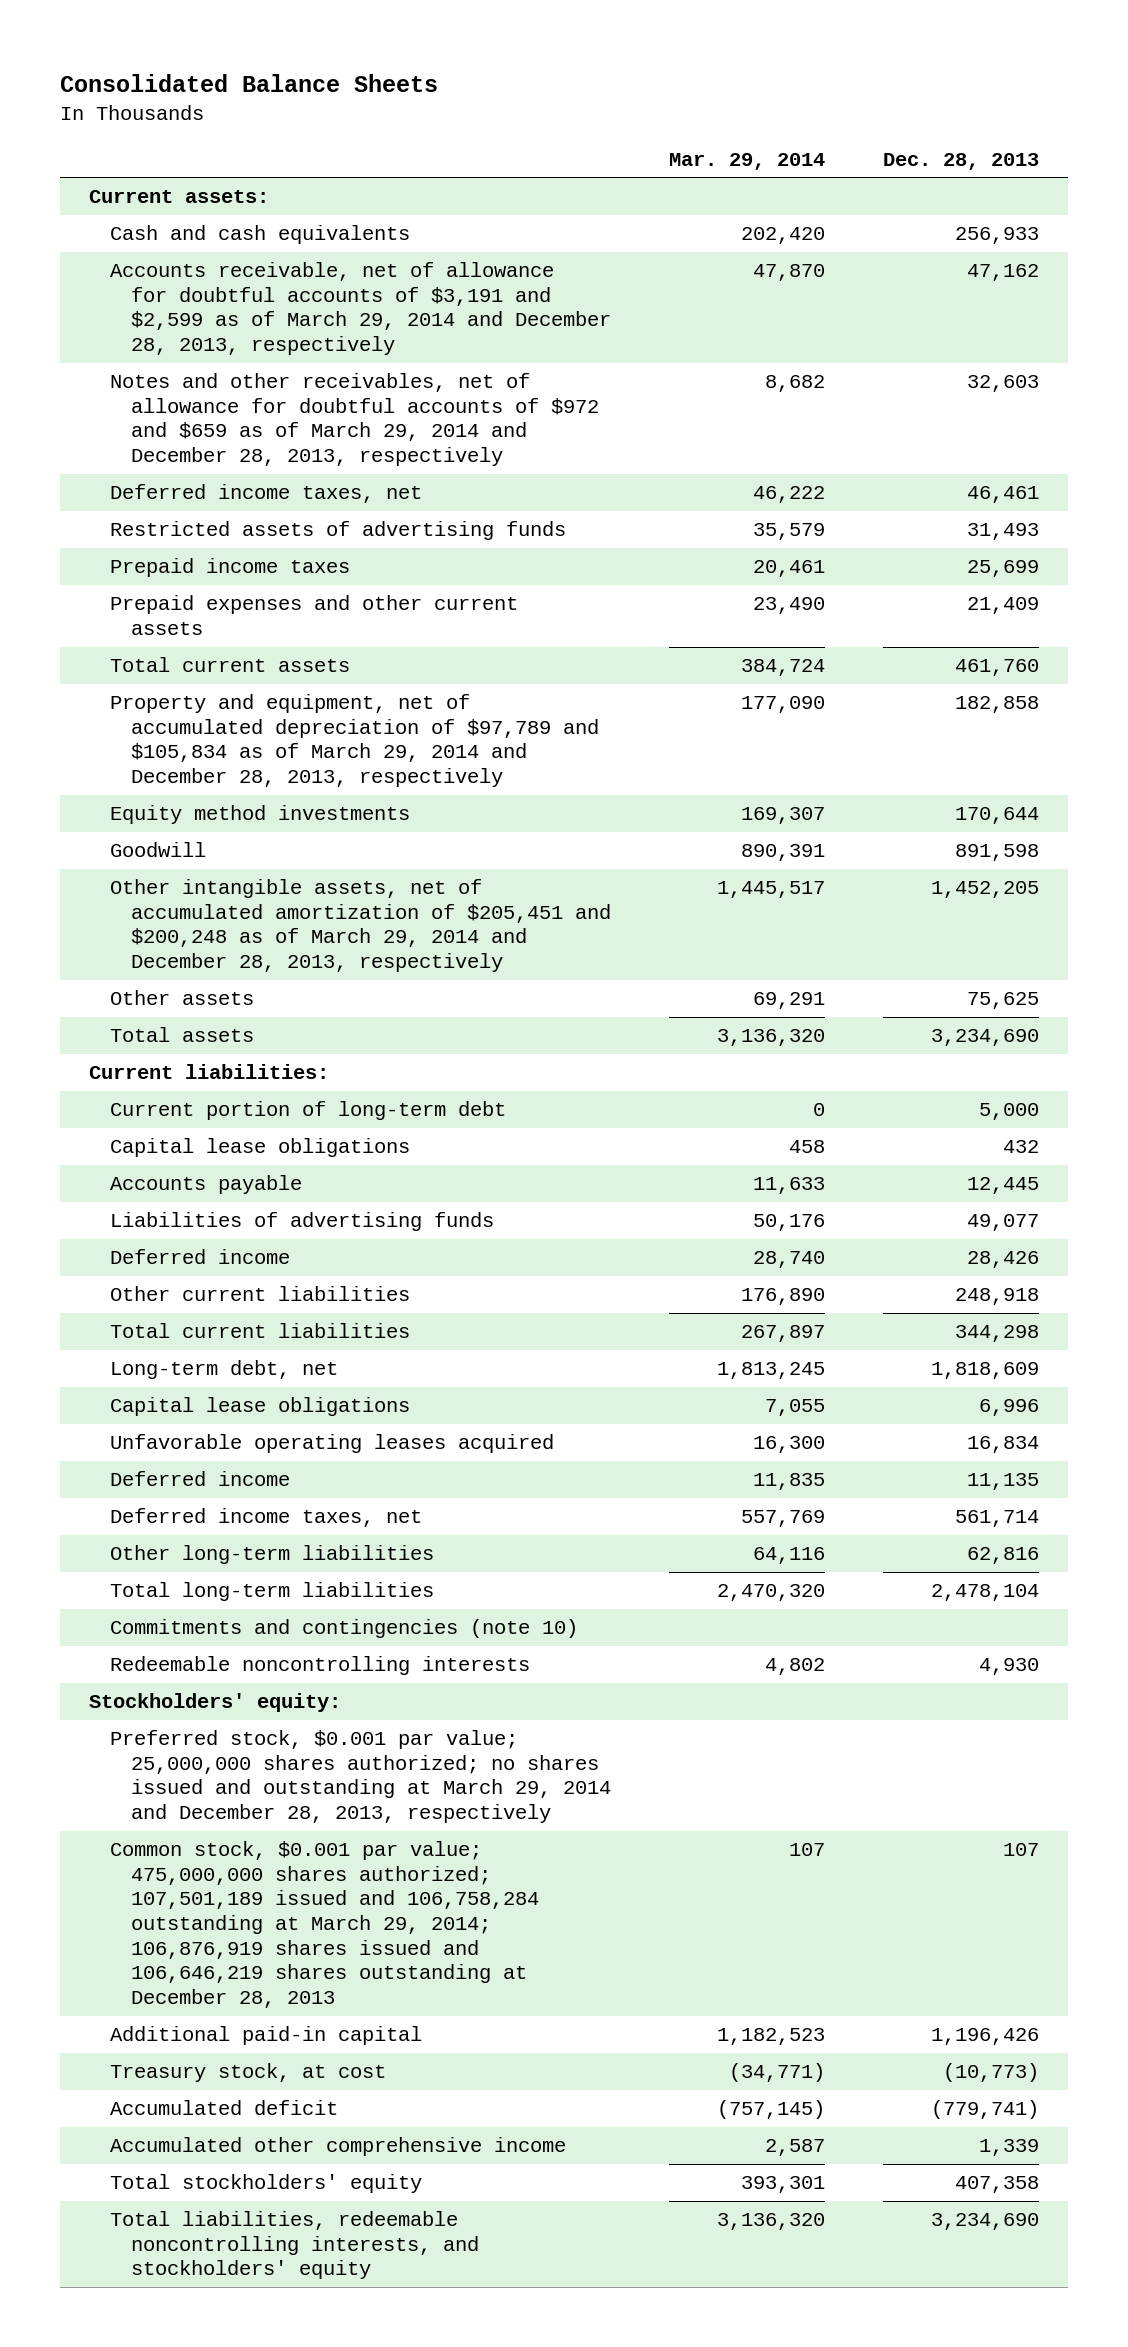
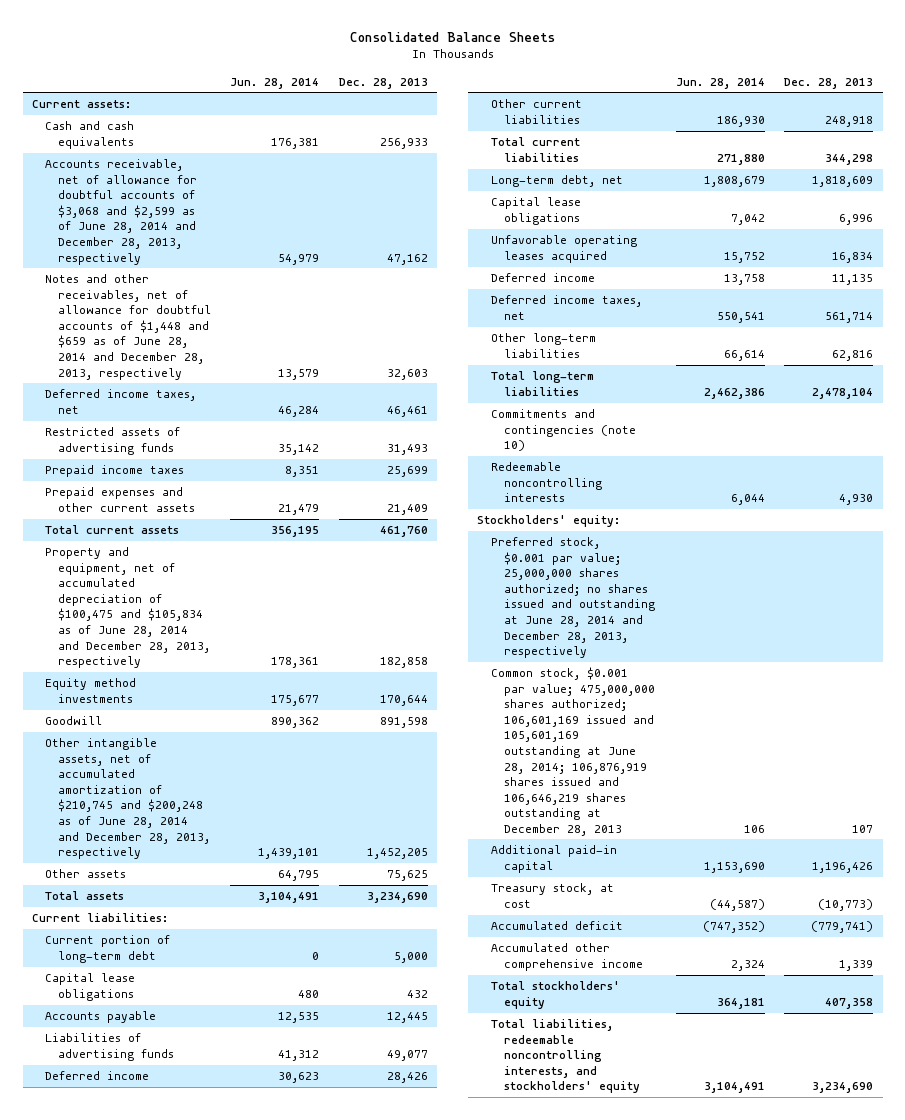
[669,152,826,170] Mar. 29, 2014 -> none
none -> [230,77,320,89] Jun. 28, 2014
[110,262,612,356] Accounts receivable, net of allowance for doubtful accounts of $3,191 and $2,599 as of March 29, 2014 and December 28, 2013, respectively -> [45,159,198,265] Accounts receivable, net of allowance for doubtful accounts of $3,068 and $2,599 as of June 28, 2014 and December 28, 2013, respectively
[110,373,600,467] Notes and other receivables, net of allowance for doubtful accounts of $972 and $659 as of March 29, 2014 and December 28, 2013, respectively -> [45,274,212,380] Notes and other receivables, net of allowance for doubtful accounts of $1,448 and $659 as of June 28, 2014 and December 28, 2013, respectively
[110,694,600,788] Property and equipment, net of accumulated depreciation of $97,789 and $105,834 as of March 29, 2014 and December 28, 2013, respectively -> [45,547,211,669] Property and equipment, net of accumulated depreciation of $100,475 and $105,834 as of June 28, 2014 and December 28, 2013, respectively
[110,879,612,973] Other intangible assets, net of accumulated amortization of $205,451 and $200,248 as of March 29, 2014 and December 28, 2013, respectively -> [45,738,211,860] Other intangible assets, net of accumulated amortization of $210,745 and $200,248 as of June 28, 2014 and December 28, 2013, respectively
[110,1730,612,1824] Preferred stock, $0.001 par value; 25,000,000 shares authorized; no shares issued and outstanding at March 29, 2014 and December 28, 2013, respectively -> [490,537,655,659] Preferred stock, $0.001 par value; 25,000,000 shares authorized; no shares issued and outstanding at June 28, 2014 and December 28, 2013, respectively
[110,1841,540,2008] Common stock, $0.001 par value; 475,000,000 shares authorized; 107,501,189 issued and 106,758,284 outstanding at March 29, 2014; 106,876,919 shares issued and 106,646,219 shares outstanding at December 28, 2013 -> [490,667,655,836] Common stock, $0.001 par value; 475,000,000 shares authorized; 106,601,169 issued and 105,601,169 outstanding at June 28, 2014; 106,876,919 shares issued and 106,646,219 shares outstanding at December 28, 2013

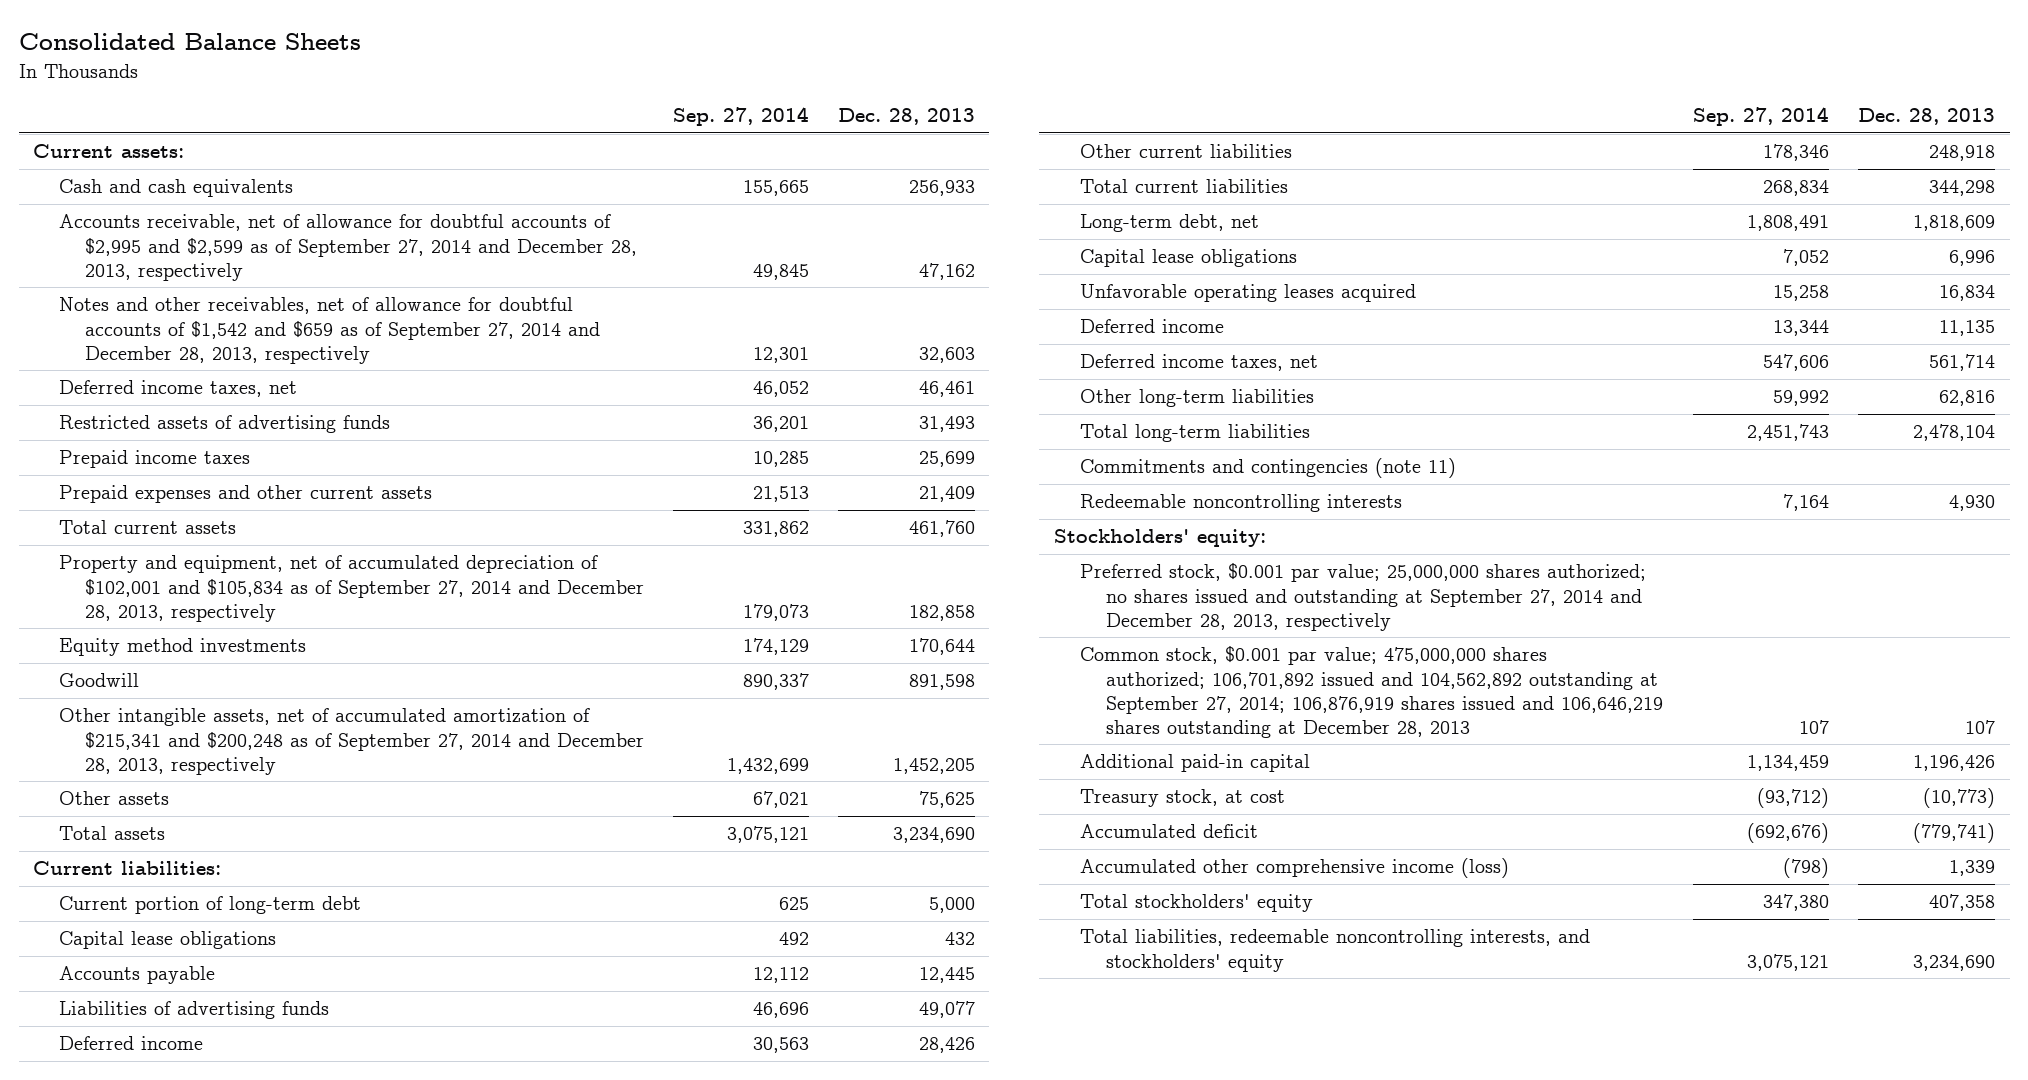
[230,77,320,89] Jun. 28, 2014 -> none
none -> [672,107,809,127] Sep. 27, 2014
[45,159,198,265] Accounts receivable, net of allowance for doubtful accounts of $3,068 and $2,599 as of June 28, 2014 and December 28, 2013, respectively -> [59,214,638,281] Accounts receivable, net of allowance for doubtful accounts of $2,995 and $2,599 as of September 27, 2014 and December 28, 2013, respectively
[45,274,212,380] Notes and other receivables, net of allowance for doubtful accounts of $1,448 and $659 as of June 28, 2014 and December 28, 2013, respectively -> [59,297,601,364] Notes and other receivables, net of allowance for doubtful accounts of $1,542 and $659 as of September 27, 2014 and December 28, 2013, respectively
[45,547,211,669] Property and equipment, net of accumulated depreciation of $100,475 and $105,834 as of June 28, 2014 and December 28, 2013, respectively -> [59,555,645,622] Property and equipment, net of accumulated depreciation of $102,001 and $105,834 as of September 27, 2014 and December 28, 2013, respectively
[45,738,211,860] Other intangible assets, net of accumulated amortization of $210,745 and $200,248 as of June 28, 2014 and December 28, 2013, respectively -> [59,708,645,775] Other intangible assets, net of accumulated amortization of $215,341 and $200,248 as of September 27, 2014 and December 28, 2013, respectively
[490,409,636,452] Commitments and contingencies (note 10) -> [1079,458,1456,479] Commitments and contingencies (note 11)
[490,537,655,659] Preferred stock, $0.001 par value; 25,000,000 shares authorized; no shares issued and outstanding at June 28, 2014 and December 28, 2013, respectively -> [1079,563,1646,631] Preferred stock, $0.001 par value; 25,000,000 shares authorized; no shares issued and outstanding at September 27, 2014 and December 28, 2013, respectively
[490,667,655,836] Common stock, $0.001 par value; 475,000,000 shares authorized; 106,601,169 issued and 105,601,169 outstanding at June 28, 2014; 106,876,919 shares issued and 106,646,219 shares outstanding at December 28, 2013 -> [1079,646,1663,738] Common stock, $0.001 par value; 475,000,000 shares authorized; 106,701,892 issued and 104,562,892 outstanding at September 27, 2014; 106,876,919 shares issued and 106,646,219 shares outstanding at December 28, 2013
[490,943,643,971] Accumulated other comprehensive income -> [1079,858,1509,879] Accumulated other comprehensive income (loss)

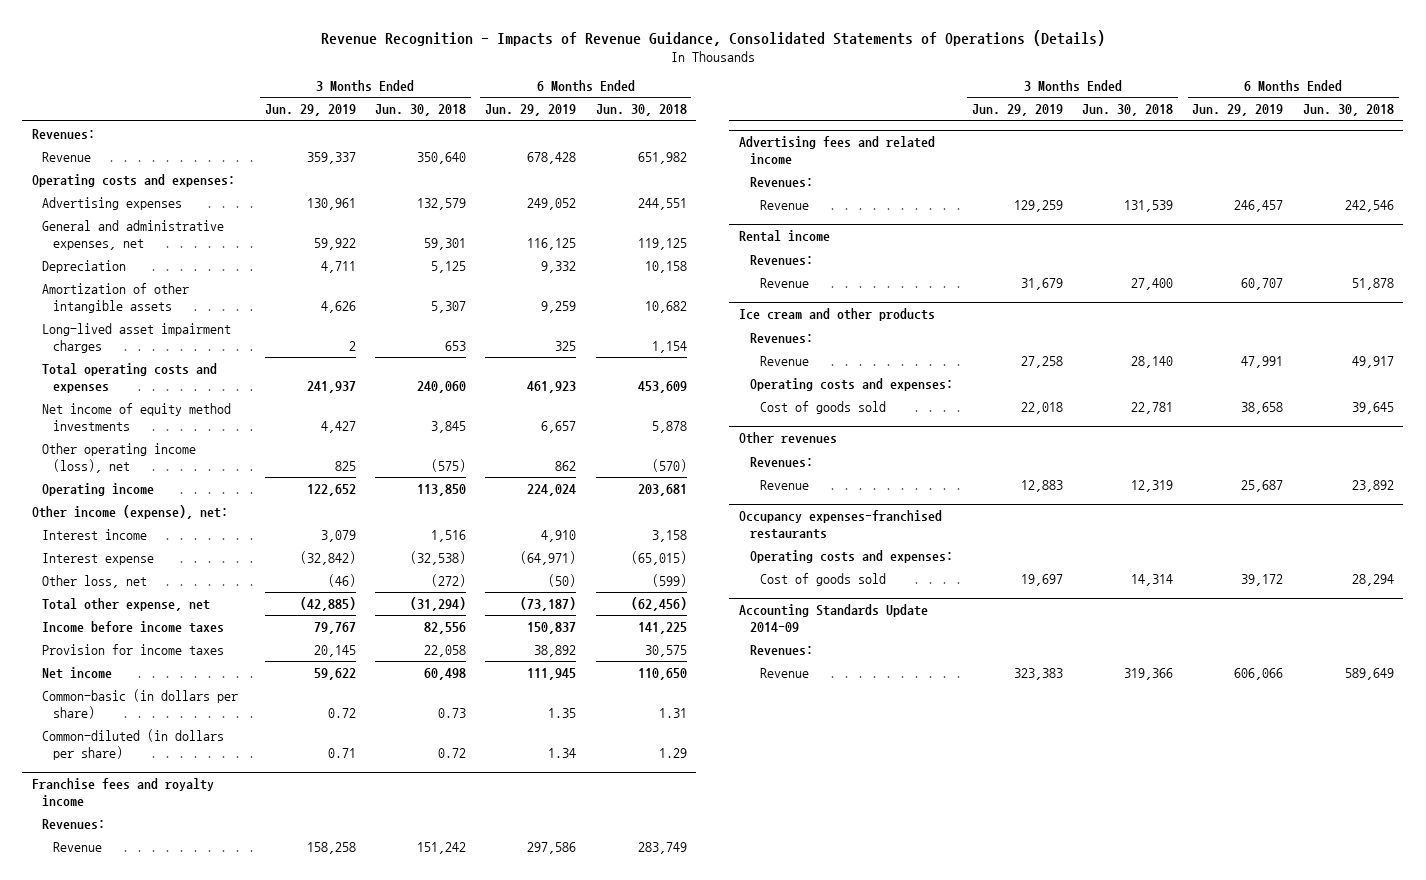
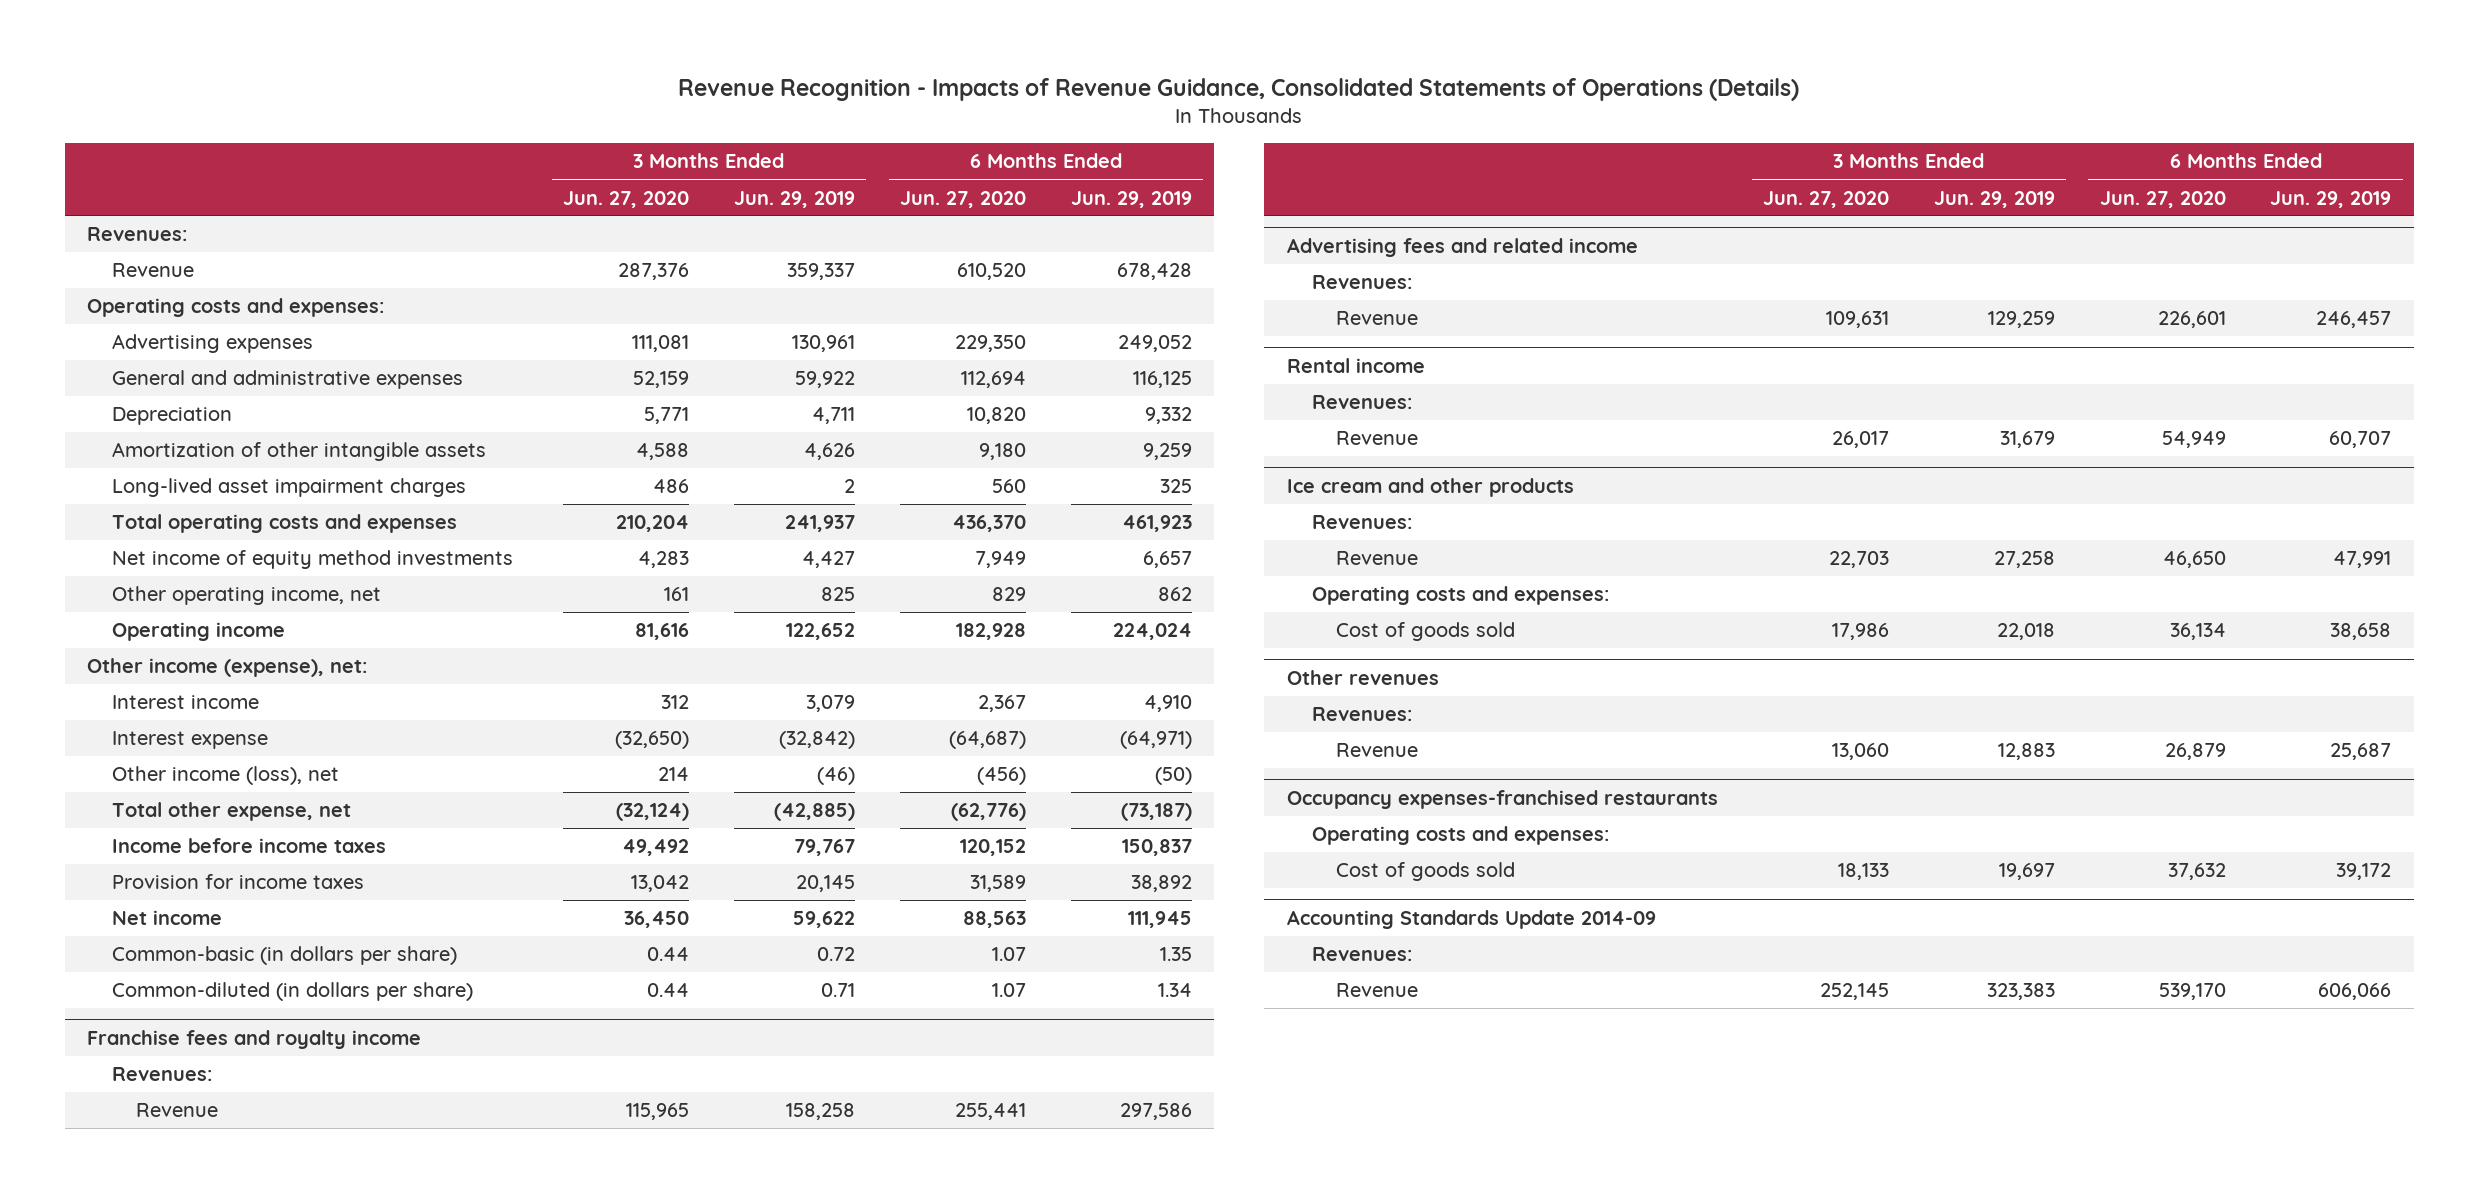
[375,104,467,117] Jun. 30, 2018 -> none
[595,104,687,117] Jun. 30, 2018 -> none
none -> [563,190,690,208] Jun. 27, 2020
none -> [899,190,1026,208] Jun. 27, 2020
[42,219,225,250] General and administrative expenses, net -> [111,370,463,390] General and administrative expenses
[42,442,197,473] Other operating income (loss), net -> [111,586,381,606] Other operating income, net
[42,574,148,588] Other loss, net -> [111,766,339,786] Other income (loss), net

